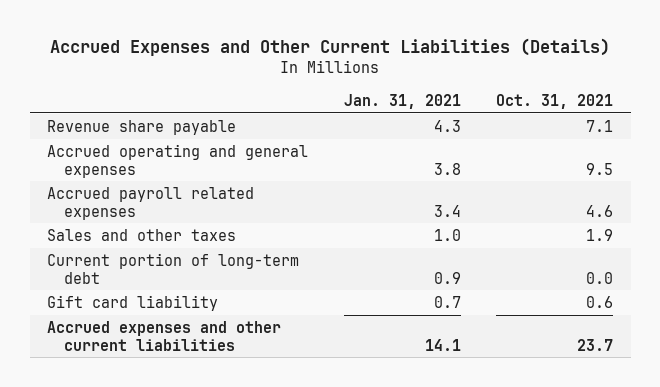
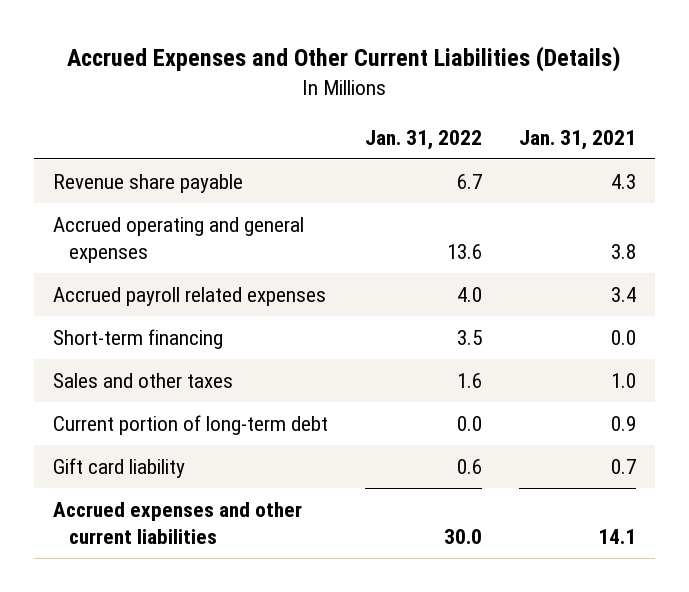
[496,93,614,109] Oct. 31, 2021 -> none
none -> [364,129,482,150] Jan. 31, 2022
none -> [52,328,223,349] Short-term financing

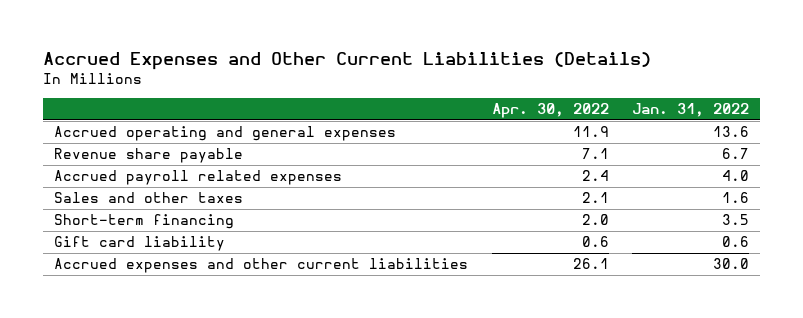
[519,129,637,150] Jan. 31, 2021 -> none
none -> [491,103,609,119] Apr. 30, 2022
[52,173,243,193] Revenue share payable -> [54,148,244,164] Revenue share payable
[52,414,328,435] Current portion of long-term debt -> none
[52,328,223,349] Short-term financing -> [54,214,235,230] Short-term financing

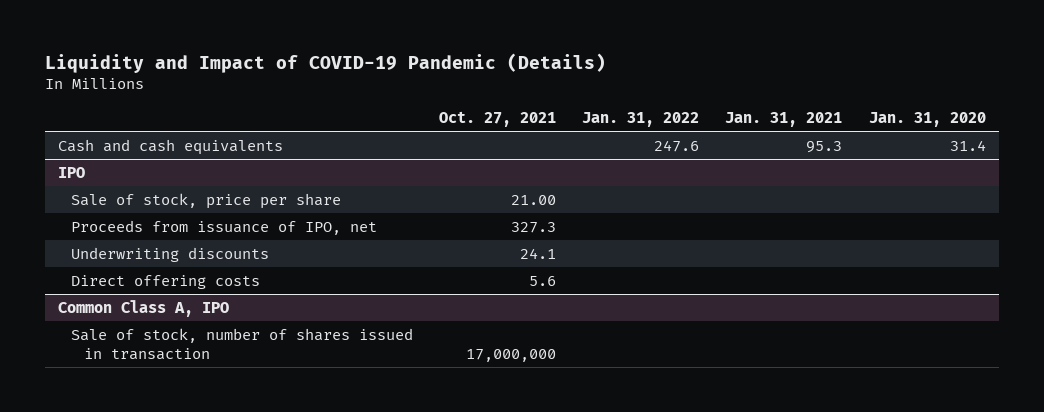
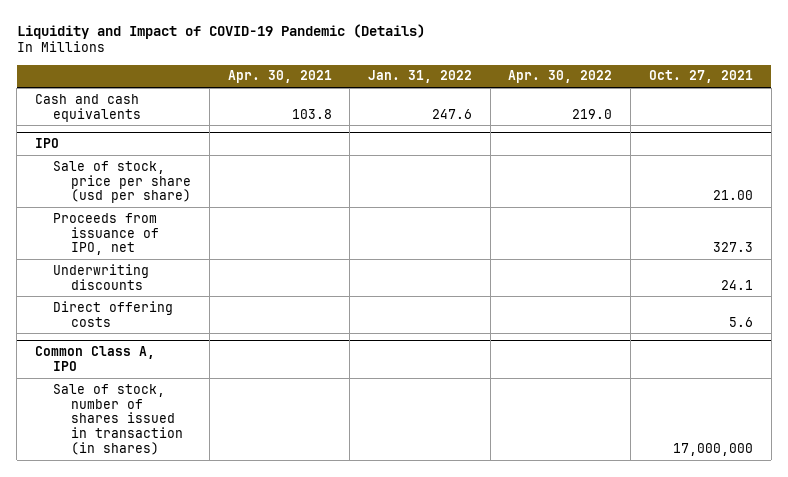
[725,112,843,128] Jan. 31, 2021 -> none
[868,112,986,128] Jan. 31, 2020 -> none
none -> [227,70,332,84] Apr. 30, 2021
none -> [508,70,613,84] Apr. 30, 2022
[71,192,342,209] Sale of stock, price per share -> [53,160,192,204] Sale of stock, price per share (usd per share)
[71,327,414,361] Sale of stock, number of shares issued in transaction -> [53,383,184,456] Sale of stock, number of shares issued in transaction (in shares)

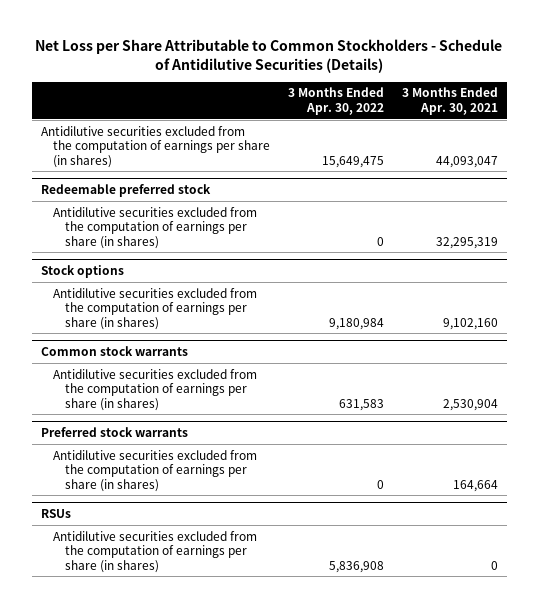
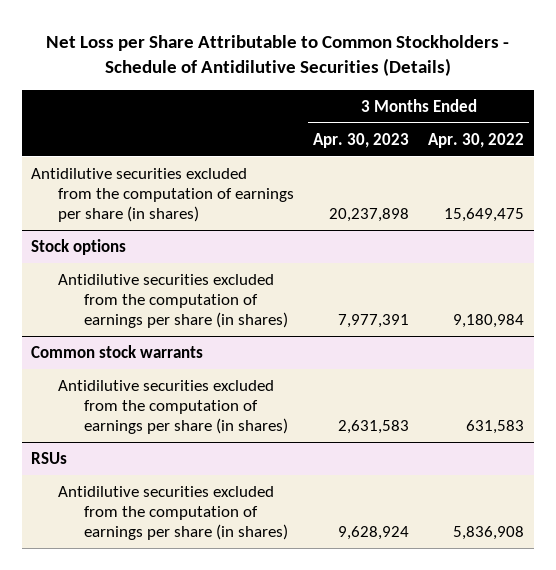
[401,87,498,115] 3 Months Ended Apr. 30, 2021 -> none
none -> [312,132,409,148] Apr. 30, 2023
[41,183,212,197] Redeemable preferred stock -> none
[52,206,257,249] Antidilutive securities excluded from the computation of earnings per share (in shares) -> none
[41,426,189,437] Preferred stock warrants -> none
[52,449,257,492] Antidilutive securities excluded from the computation of earnings per share (in shares) -> none

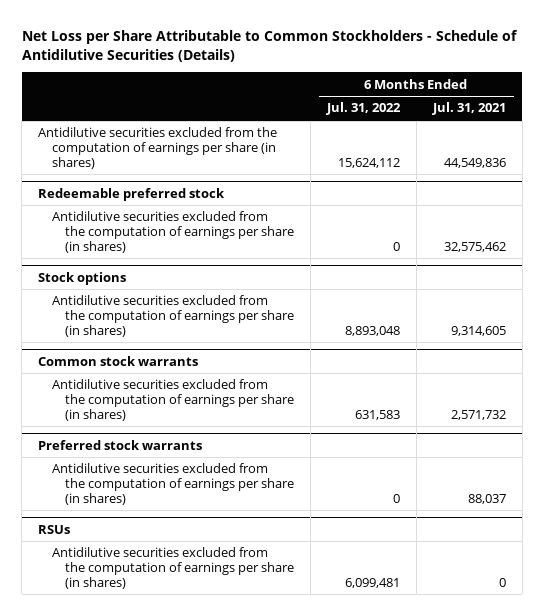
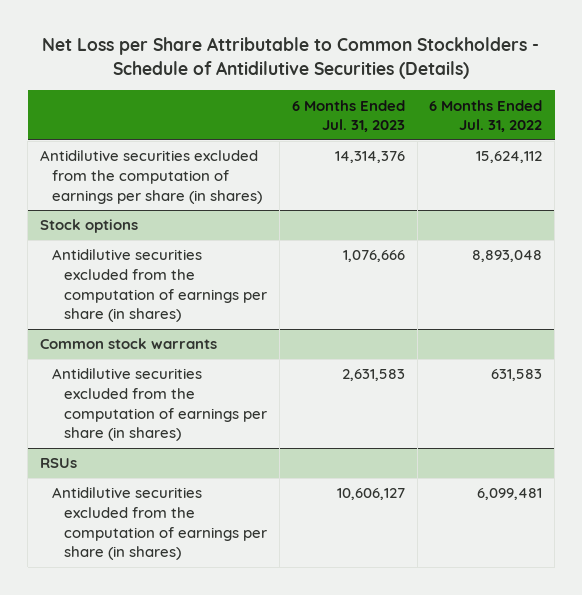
[431,102,506,116] Jul. 31, 2021 -> none
none -> [291,99,405,133] 6 Months Ended Jul. 31, 2023
[38,187,226,201] Redeemable preferred stock -> none
[51,211,295,253] Antidilutive securities excluded from the computation of earnings per share (in shares) -> none
[38,439,203,450] Preferred stock warrants -> none
[51,463,295,505] Antidilutive securities excluded from the computation of earnings per share (in shares) -> none

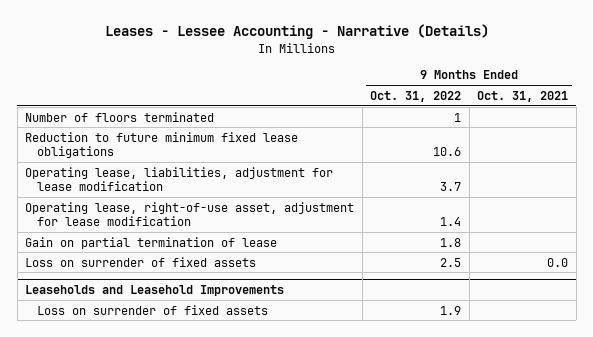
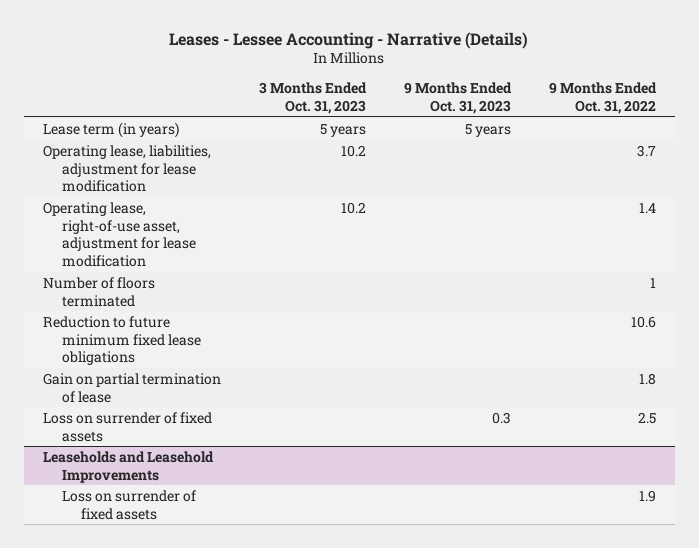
[477,90,569,102] Oct. 31, 2021 -> none
none -> [258,82,367,114] 3 Months Ended Oct. 31, 2023
none -> [403,82,512,114] 9 Months Ended Oct. 31, 2023
none -> [42,121,179,138] Lease term (in years)
[25,111,215,122] Number of floors terminated -> [42,276,155,307] Number of floors terminated
[25,131,299,159] Reduction to future minimum fixed lease obligations -> [42,315,202,366] Reduction to future minimum fixed lease obligations

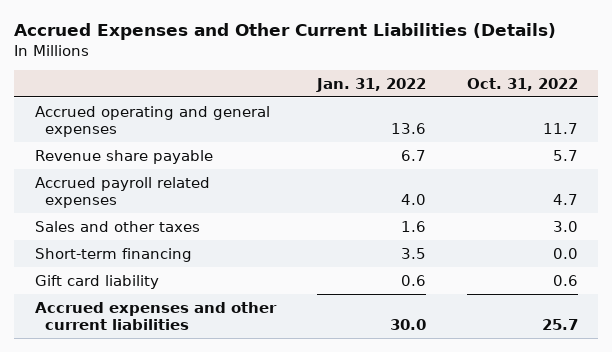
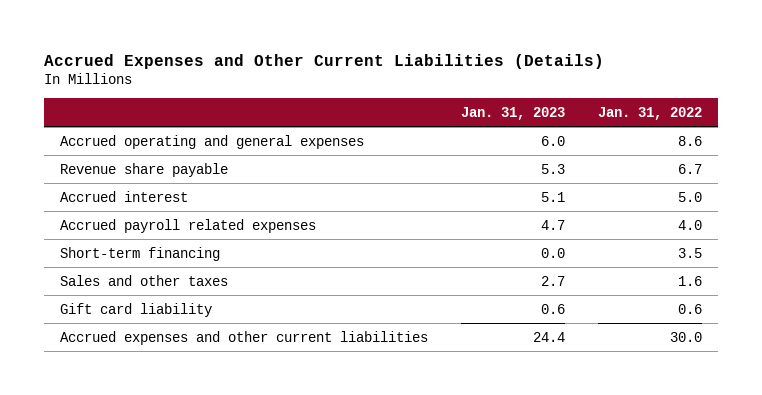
[466,77,578,91] Oct. 31, 2022 -> none
none -> [461,106,566,120] Jan. 31, 2023
[390,122,426,134] 13.6 -> [677,135,702,146] 8.6
none -> [60,190,189,202] Accrued interest
[34,220,200,232] Sales and other taxes -> [60,274,229,286] Sales and other taxes

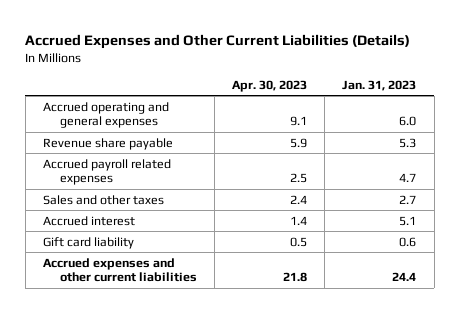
[597,106,702,120] Jan. 31, 2022 -> none
none -> [232,79,308,92] Apr. 30, 2023
[60,246,221,261] Short-term financing -> none
[60,190,189,202] Accrued interest -> [42,215,135,226] Accrued interest

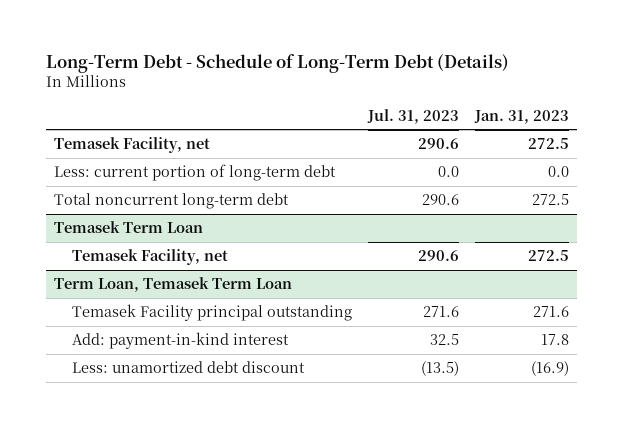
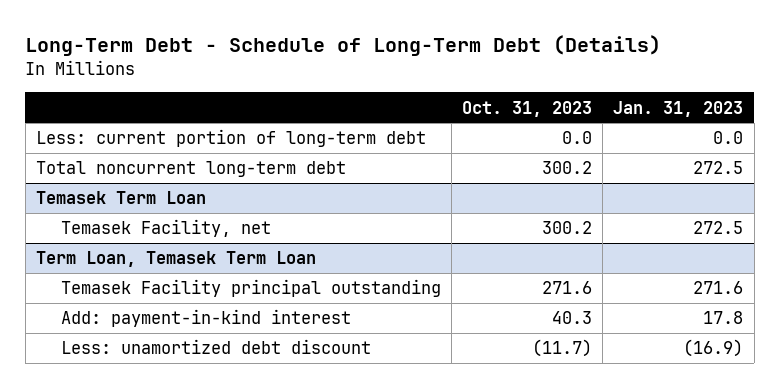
[367,108,460,124] Jul. 31, 2023 -> none
none -> [462,100,593,117] Oct. 31, 2023
[53,137,210,154] Temasek Facility, net -> none

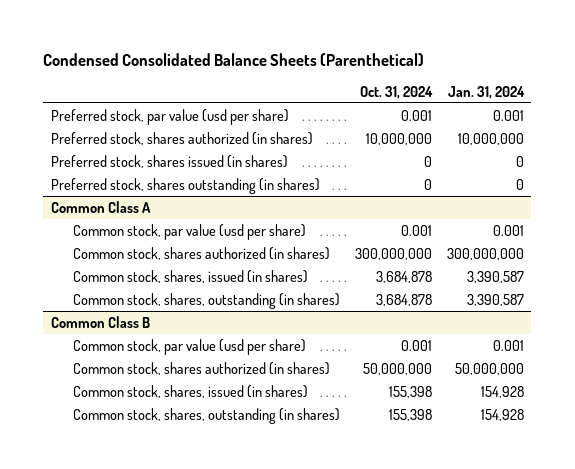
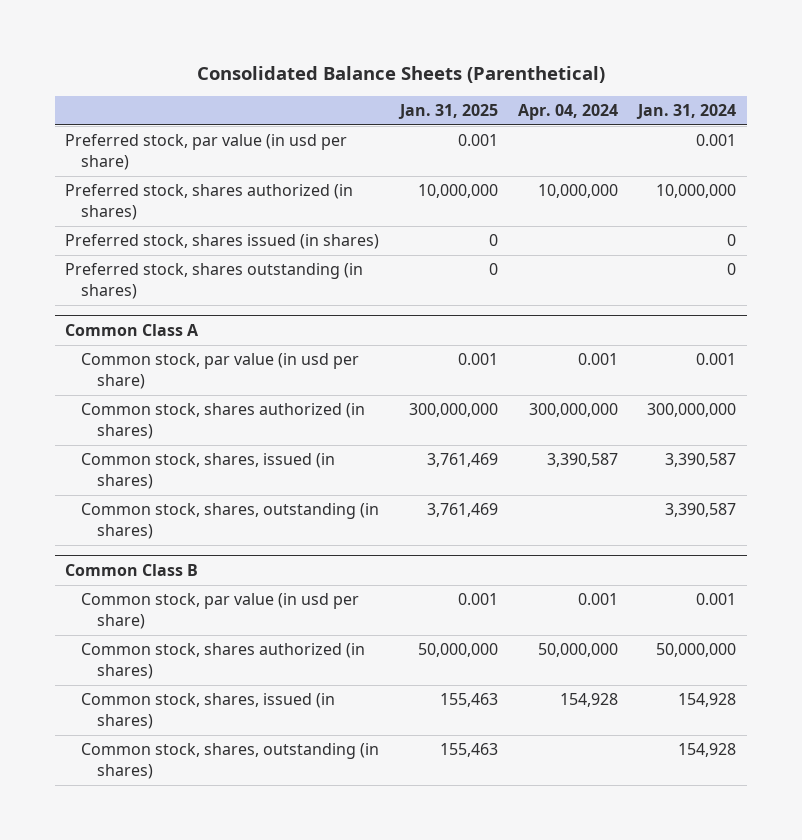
[43,52,425,66] Condensed Consolidated Balance Sheets (Parenthetical) -> [196,65,605,83] Consolidated Balance Sheets (Parenthetical)
[359,85,433,99] Oct. 31, 2024 -> none
none -> [397,104,498,120] Jan. 31, 2025
none -> [517,104,618,121] Apr. 04, 2024
[50,108,289,125] Preferred stock, par value (usd per share) -> [65,134,348,171] Preferred stock, par value (in usd per share)
[72,223,306,240] Common stock, par value (usd per share) -> [81,353,360,390] Common stock, par value (in usd per share)
[72,338,306,355] Common stock, par value (usd per share) -> [81,593,360,630] Common stock, par value (in usd per share)

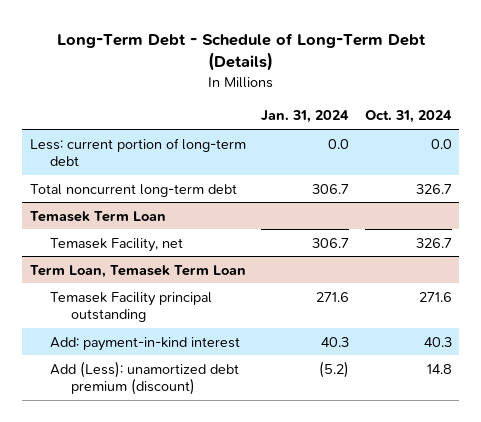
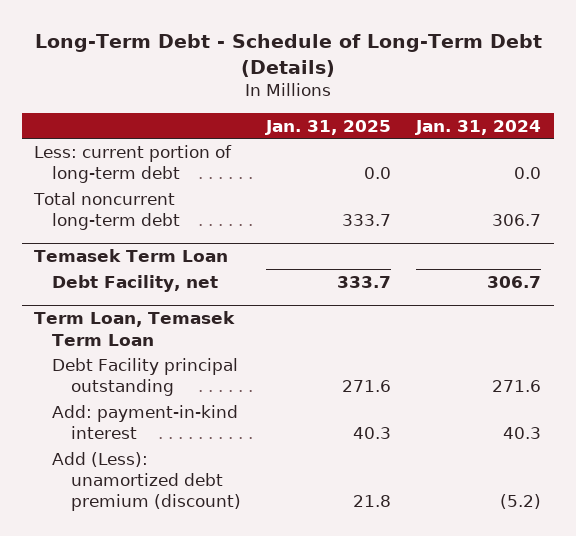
[364,110,452,124] Oct. 31, 2024 -> none
none -> [264,119,391,135] Jan. 31, 2025
[50,237,184,252] Temasek Facility, net -> [52,274,219,292] Debt Facility, net
[50,291,213,323] Temasek Facility principal outstanding -> [52,357,239,397] Debt Facility principal outstanding

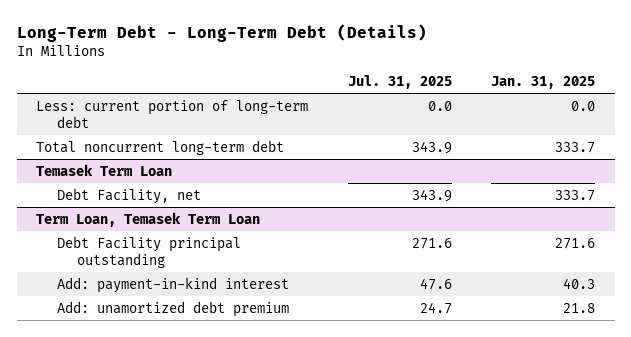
[34,33,542,77] Long-Term Debt - Schedule of Long-Term Debt (Details) -> [16,23,427,42] Long-Term Debt - Long-Term Debt (Details)
[415,119,542,135] Jan. 31, 2024 -> none
none -> [347,74,452,89] Jul. 31, 2025
[52,451,241,512] Add (Less): unamortized debt premium (discount) -> [56,300,289,317] Add: unamortized debt premium

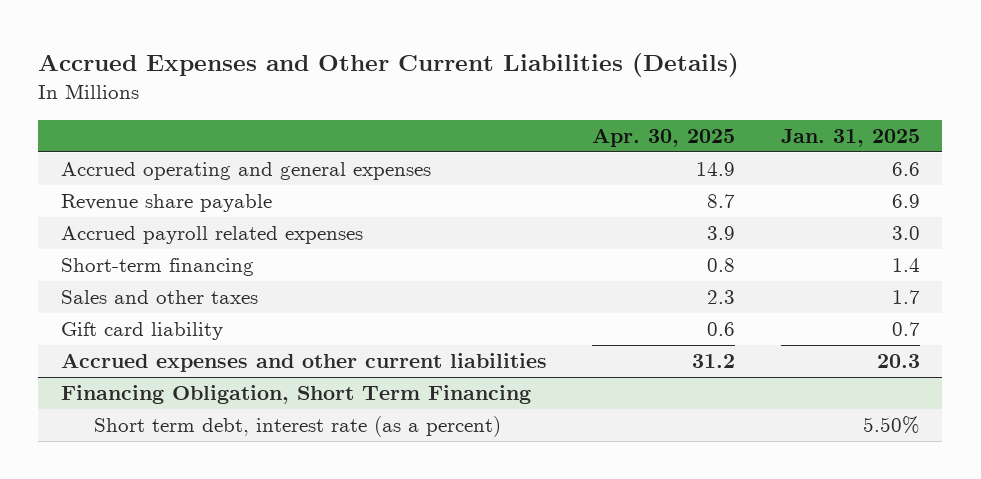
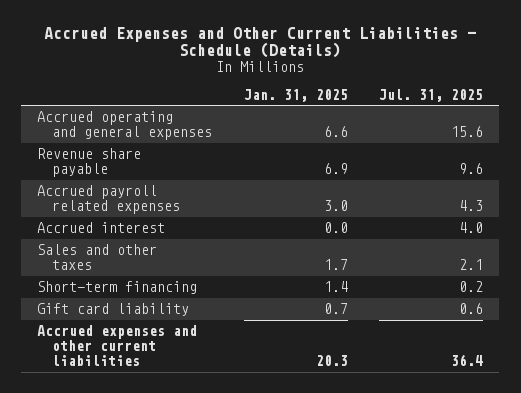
[38,52,740,77] Accrued Expenses and Other Current Liabilities (Details) -> [44,26,477,59] Accrued Expenses and Other Current Liabilities - Schedule (Details)
[592,127,736,147] Apr. 30, 2025 -> none
none -> [379,88,484,102] Jul. 31, 2025
none -> [37,222,166,234] Accrued interest
[60,258,254,277] Short-term financing -> [37,281,198,295] Short-term financing
[60,385,531,405] Financing Obligation, Short Term Financing -> none
[94,416,502,438] Short term debt, interest rate (as a percent) -> none

